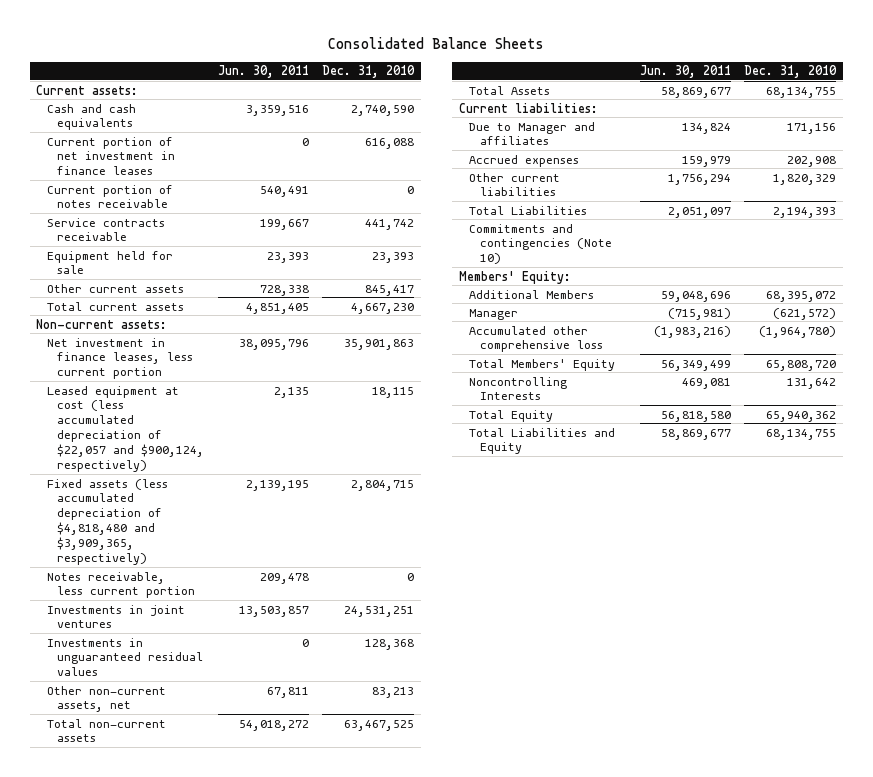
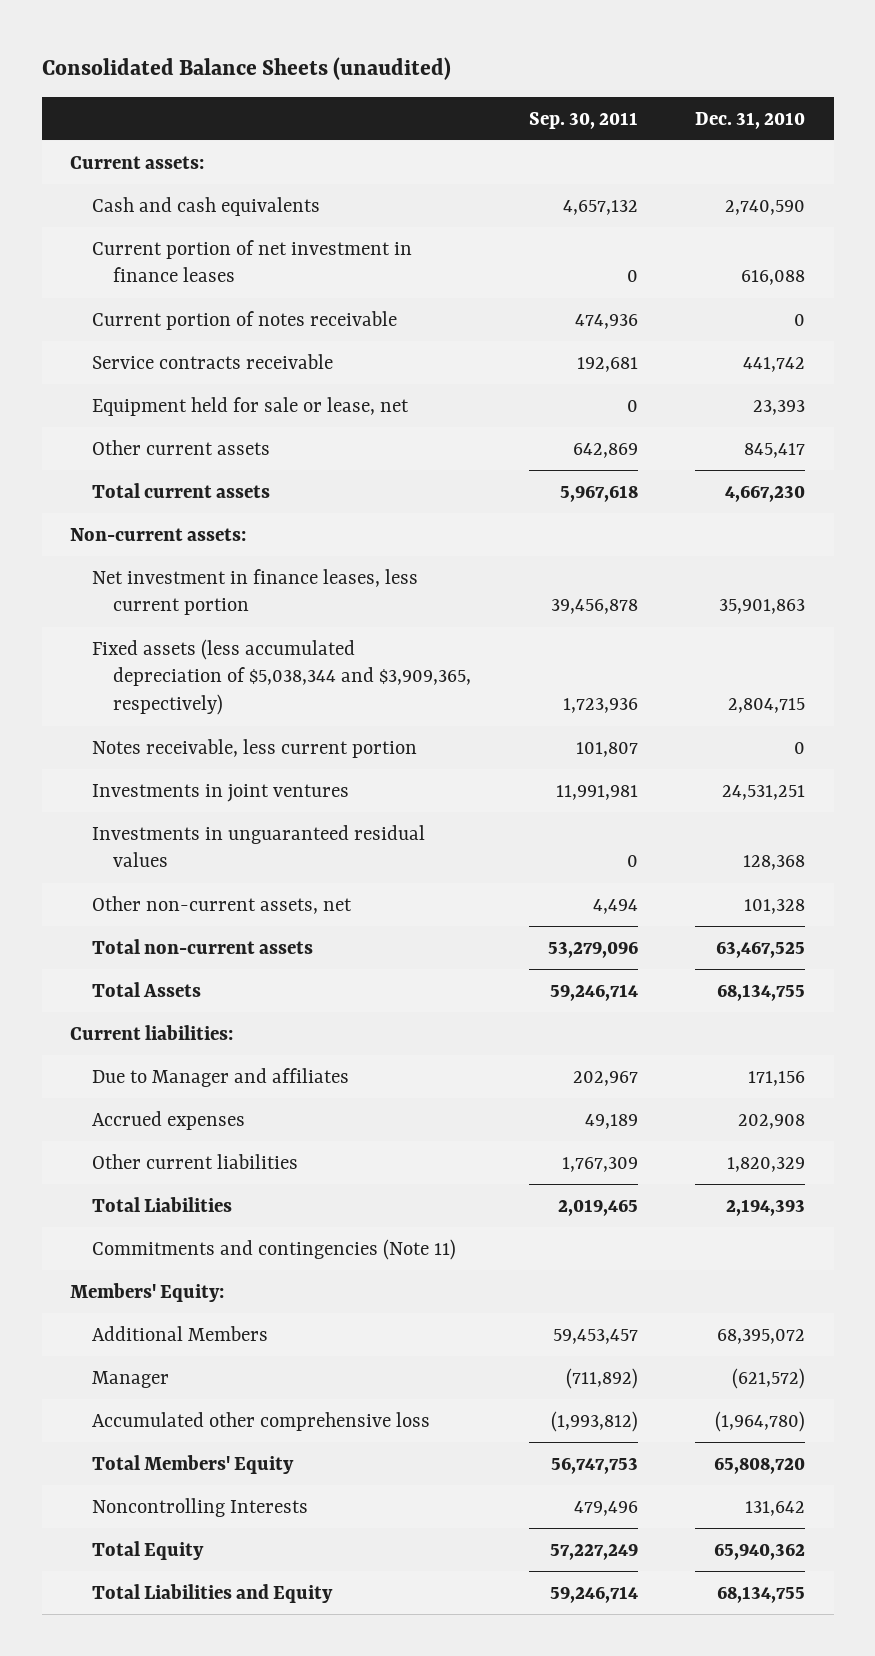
[328,37,545,50] Consolidated Balance Sheets -> [41,57,451,81] Consolidated Balance Sheets (unaudited)
[217,65,309,79] Jun. 30, 2011 -> none
none -> [528,111,638,129] Sep. 30, 2011
[46,250,173,275] Equipment held for sale -> [91,396,409,416] Equipment held for sale or lease, net
[46,385,205,472] Leased equipment at cost (less accumulated depreciation of $22,057 and $900,124, respectively) -> none
[46,478,168,565] Fixed assets (less accumulated depreciation of $4,818,480 and $3,909,365, respectively) -> [91,638,472,716] Fixed assets (less accumulated depreciation of $5,038,344 and $3,909,365, respectively)
[372,686,415,698] 83,213 -> [743,898,805,914] 101,328
[469,223,612,265] Commitments and contingencies (Note 10) -> [91,1238,456,1260] Commitments and contingencies (Note 11)

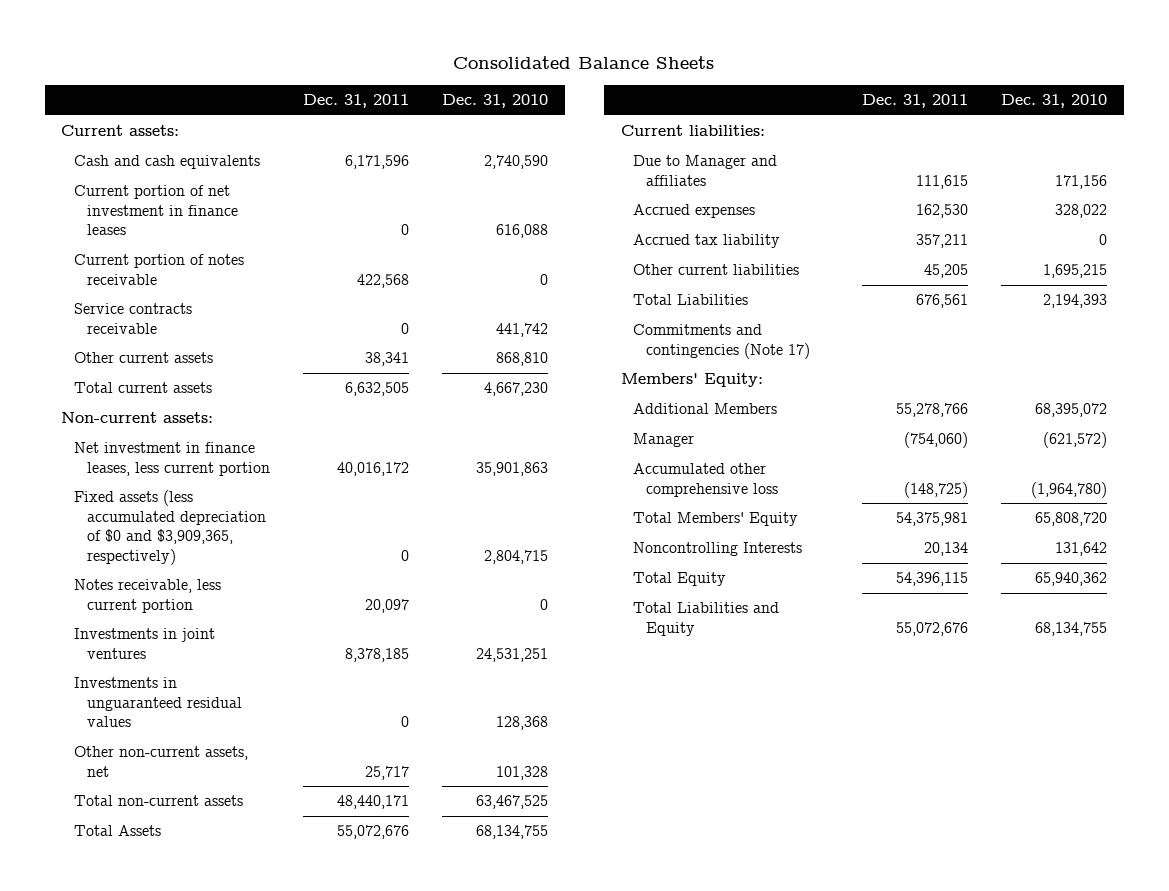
[41,57,451,81] Consolidated Balance Sheets (unaudited) -> [453,56,715,70] Consolidated Balance Sheets
[528,111,638,129] Sep. 30, 2011 -> none
none -> [302,94,409,109] Dec. 31, 2011
[91,396,409,416] Equipment held for sale or lease, net -> none
[743,442,805,458] 845,417 -> [496,352,549,367] 868,810
[91,638,472,716] Fixed assets (less accumulated depreciation of $5,038,344 and $3,909,365, respectively) -> [74,490,266,565] Fixed assets (less accumulated depreciation of $0 and $3,909,365, respectively)
[737,1113,805,1129] 202,908 -> [1055,204,1108,219] 328,022
none -> [633,234,781,249] Accrued tax liability
[726,1156,805,1172] 1,820,329 -> [1043,264,1108,279] 1,695,215
[91,1238,456,1260] Commitments and contingencies (Note 11) -> [633,324,810,359] Commitments and contingencies (Note 17)

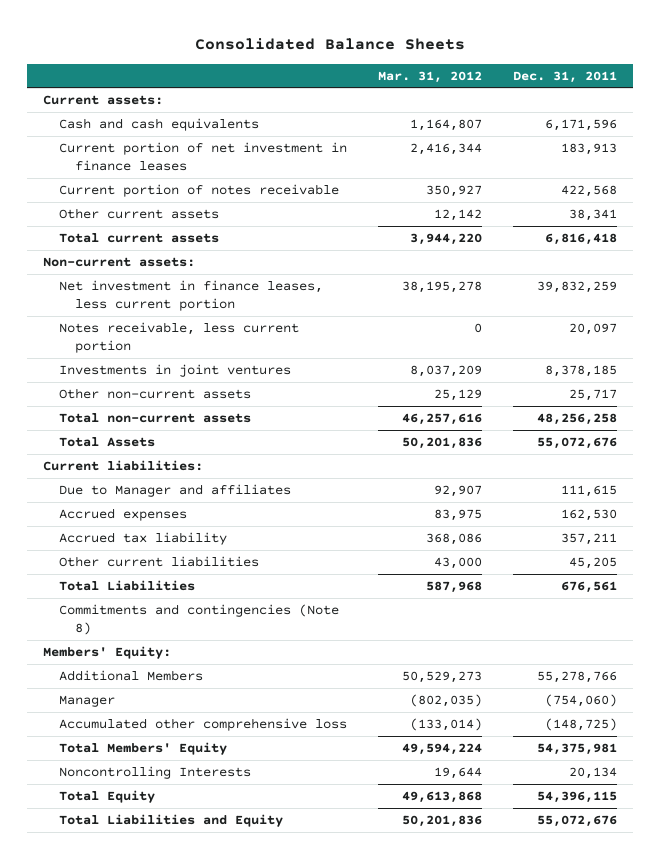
[442,94,549,109] Dec. 31, 2010 -> none
none -> [377,70,482,83] Mar. 31, 2012
[400,224,409,236] 0 -> [561,143,618,156] 183,913
[74,303,193,334] Service contracts receivable -> none
[344,382,409,397] 6,632,505 -> [545,233,618,246] 6,816,418
[74,490,266,565] Fixed assets (less accumulated depreciation of $0 and $3,909,365, respectively) -> none
[336,461,409,476] 40,016,172 -> [537,281,618,294] 39,832,259
[74,677,242,728] Investments in unguaranteed residual values -> none
[74,746,249,777] Other non-current assets, net -> [58,388,251,400] Other non-current assets
[336,795,409,810] 48,440,171 -> [537,413,618,426] 48,256,258
[633,324,810,359] Commitments and contingencies (Note 17) -> [58,604,339,636] Commitments and contingencies (Note 8)

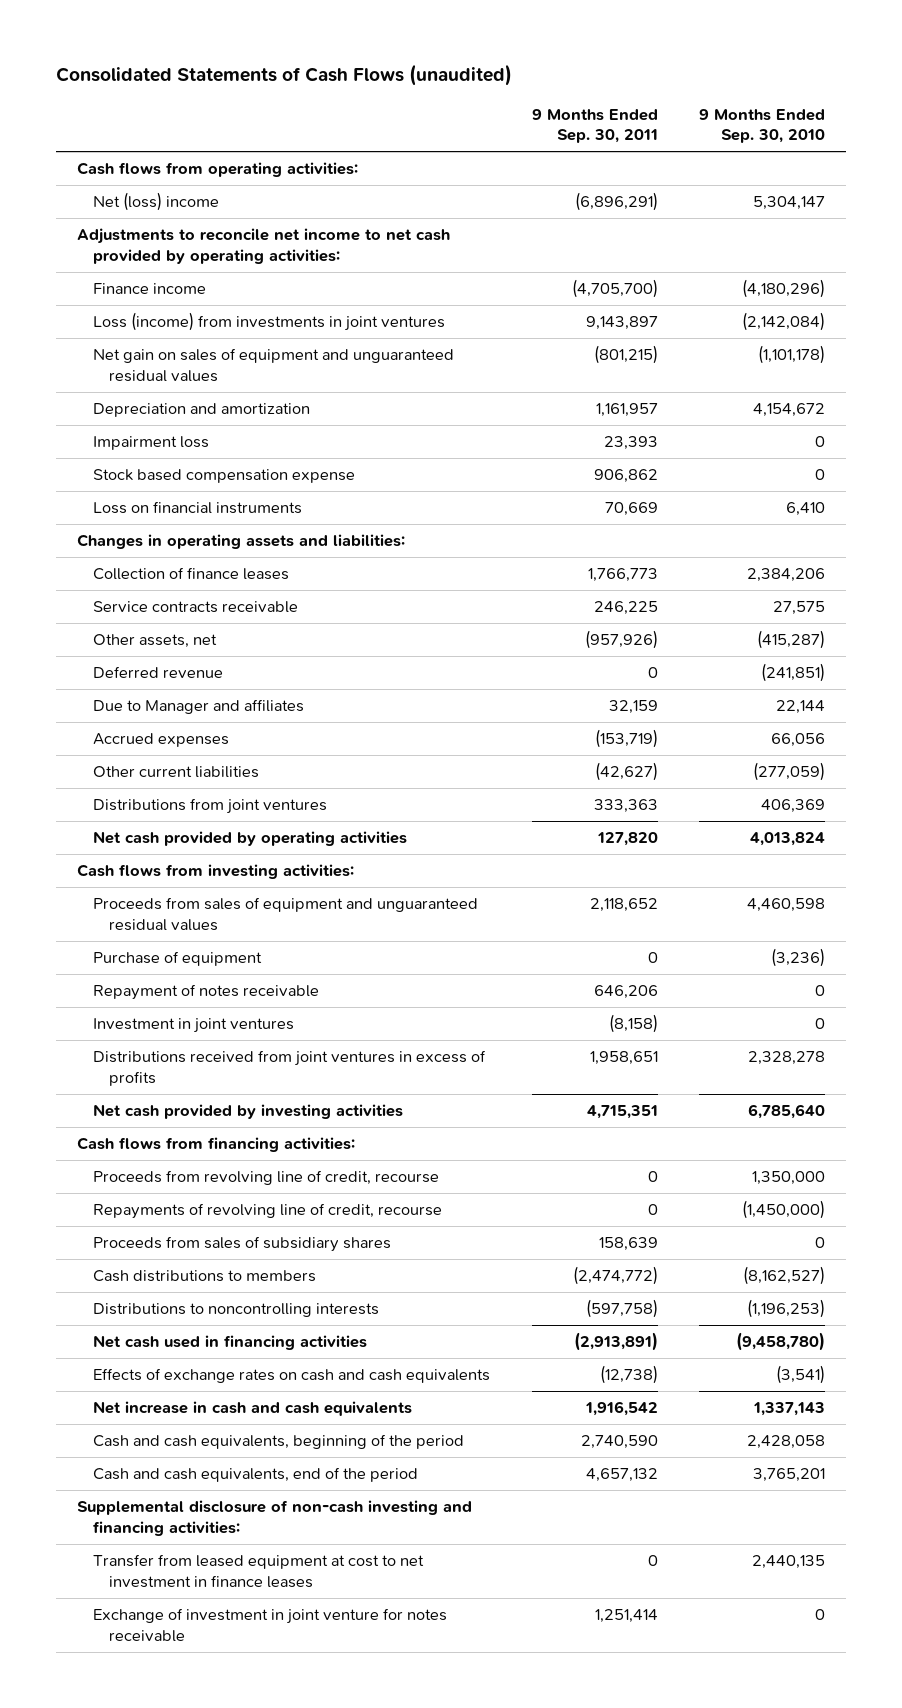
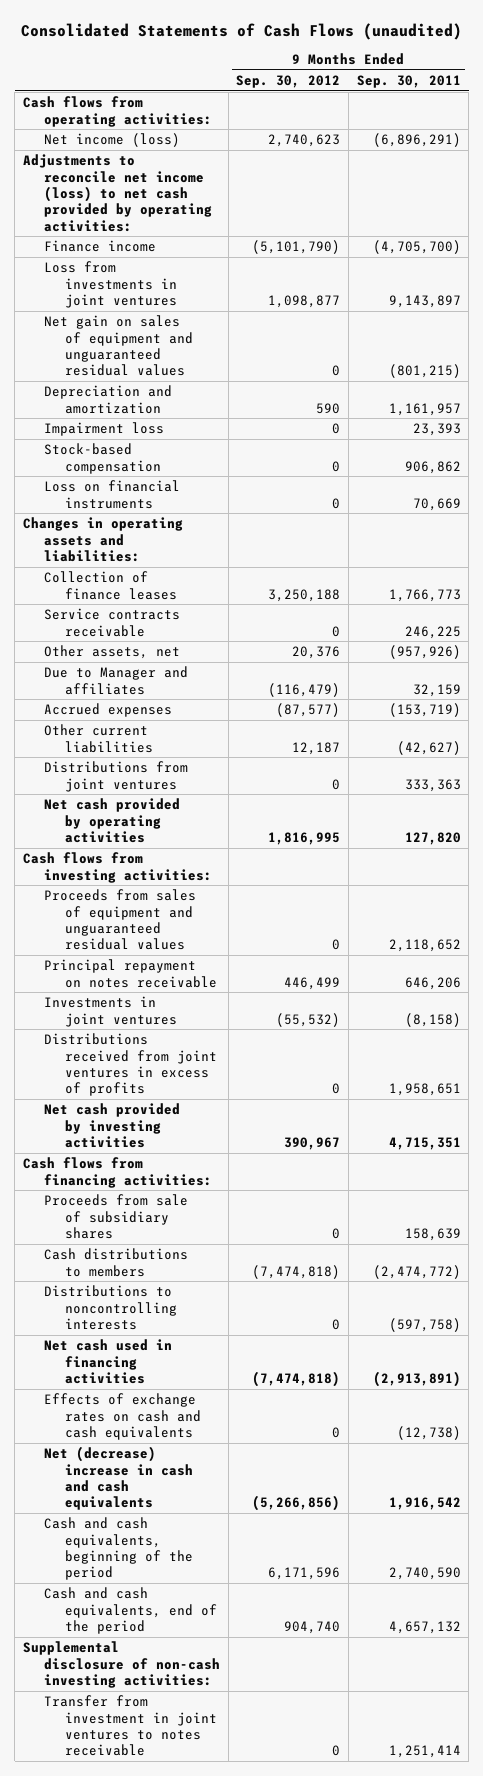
[699,108,826,144] 9 Months Ended Sep. 30, 2010 -> none
none -> [236,74,341,88] Sep. 30, 2012
[92,192,219,212] Net (loss) income -> [43,133,180,148] Net income (loss)
[76,228,450,264] Adjustments to reconcile net income to net cash provided by operating activities: -> [22,154,212,232] Adjustments to reconcile net income (loss) to net cash provided by operating activities:
[92,312,445,332] Loss (income) from investments in joint ventures -> [43,261,177,308] Loss from investments in joint ventures
[92,469,355,484] Stock based compensation expense -> [43,443,161,474] Stock-based compensation
[92,666,223,679] Deferred revenue -> none
[92,951,262,967] Purchase of equipment -> none
[92,984,319,1001] Repayment of notes receivable -> [43,959,217,988] Principal repayment on notes receivable
[92,1018,294,1034] Investment in joint ventures -> [43,996,177,1027] Investments in joint ventures
[92,1170,439,1186] Proceeds from revolving line of credit, recourse -> none
[92,1203,442,1220] Repayments of revolving line of credit, recourse -> none
[92,1236,391,1253] Proceeds from sales of subsidiary shares -> [43,1194,188,1239] Proceeds from sale of subsidiary shares
[92,1401,412,1417] Net increase in cash and cash equivalents -> [43,1446,193,1511] Net (decrease) increase in cash and cash equivalents
[92,1554,424,1588] Transfer from leased equipment at cost to net investment in finance leases -> none
[76,1500,472,1536] Supplemental disclosure of non-cash investing and financing activities: -> [22,1641,220,1688] Supplemental disclosure of non-cash investing activities:
[92,1608,447,1642] Exchange of investment in joint venture for notes receivable -> [43,1695,217,1757] Transfer from investment in joint ventures to notes receivable

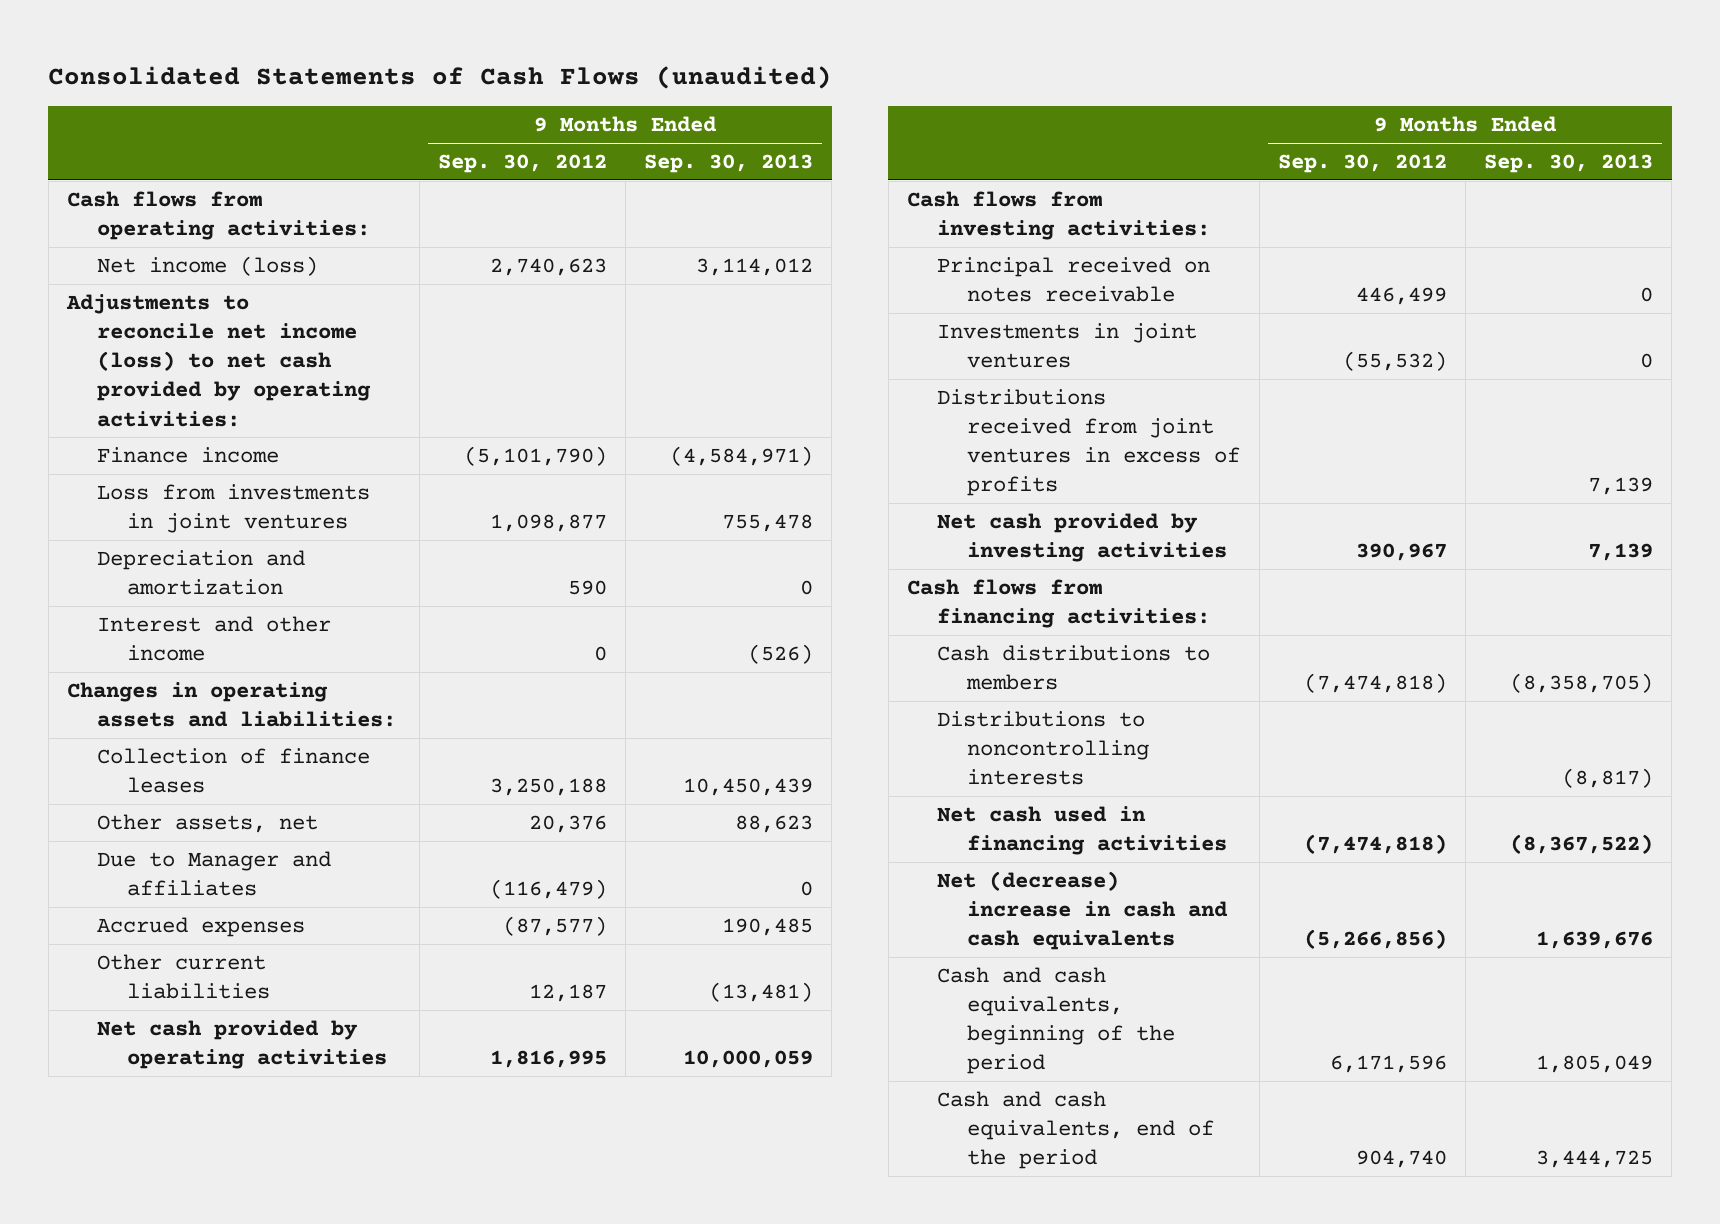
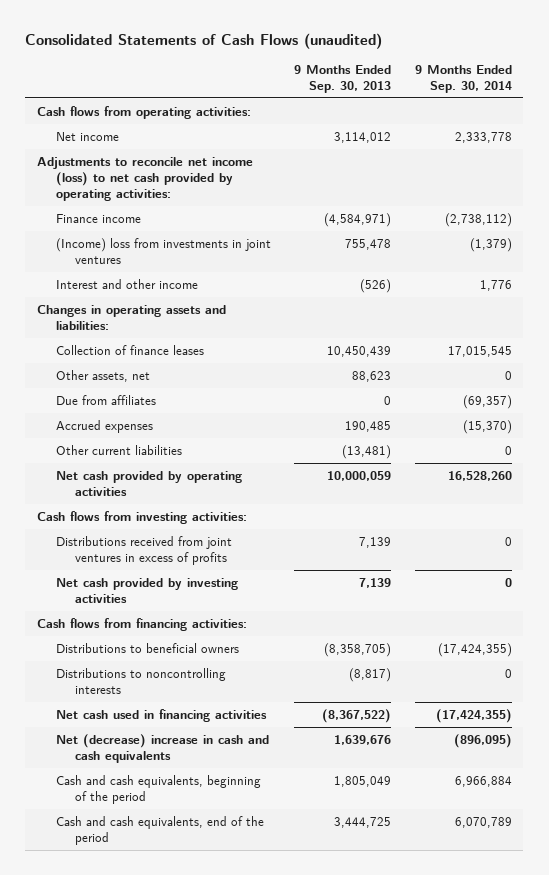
[437,153,607,173] Sep. 30, 2012 -> none
none -> [414,64,512,93] 9 Months Ended Sep. 30, 2014
[97,255,319,276] Net income (loss) -> [56,131,120,141] Net income
[97,549,306,596] Depreciation and amortization -> none
[97,483,371,534] Loss from investments in joint ventures -> [56,237,272,264] (Income) loss from investments in joint ventures
[97,850,332,897] Due to Manager and affiliates -> none
none -> [56,394,157,405] Due from affiliates
[937,256,1211,303] Principal received on notes receivable -> none
[937,322,1198,369] Investments in joint ventures -> none
[937,644,1211,691] Cash distributions to members -> [56,642,240,653] Distributions to beneficial owners

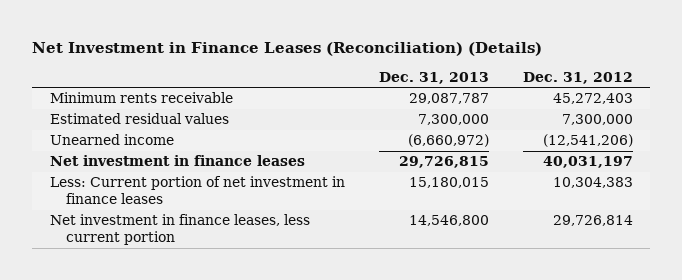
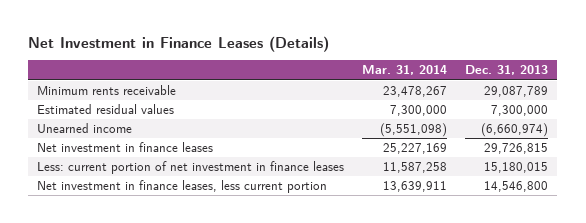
[32,42,543,57] Net Investment in Finance Leases (Reconciliation) (Details) -> [28,35,330,52] Net Investment in Finance Leases (Details)
[522,71,633,84] Dec. 31, 2012 -> none
none -> [362,65,448,76] Mar. 31, 2014
[408,93,489,105] 29,087,787 -> [484,86,549,98] 29,087,789
[407,134,489,148] (6,660,972) -> [481,123,549,138] (6,660,974)
[49,176,345,205] Less: Current portion of net investment in finance leases -> [37,161,345,175] Less: current portion of net investment in finance leases

